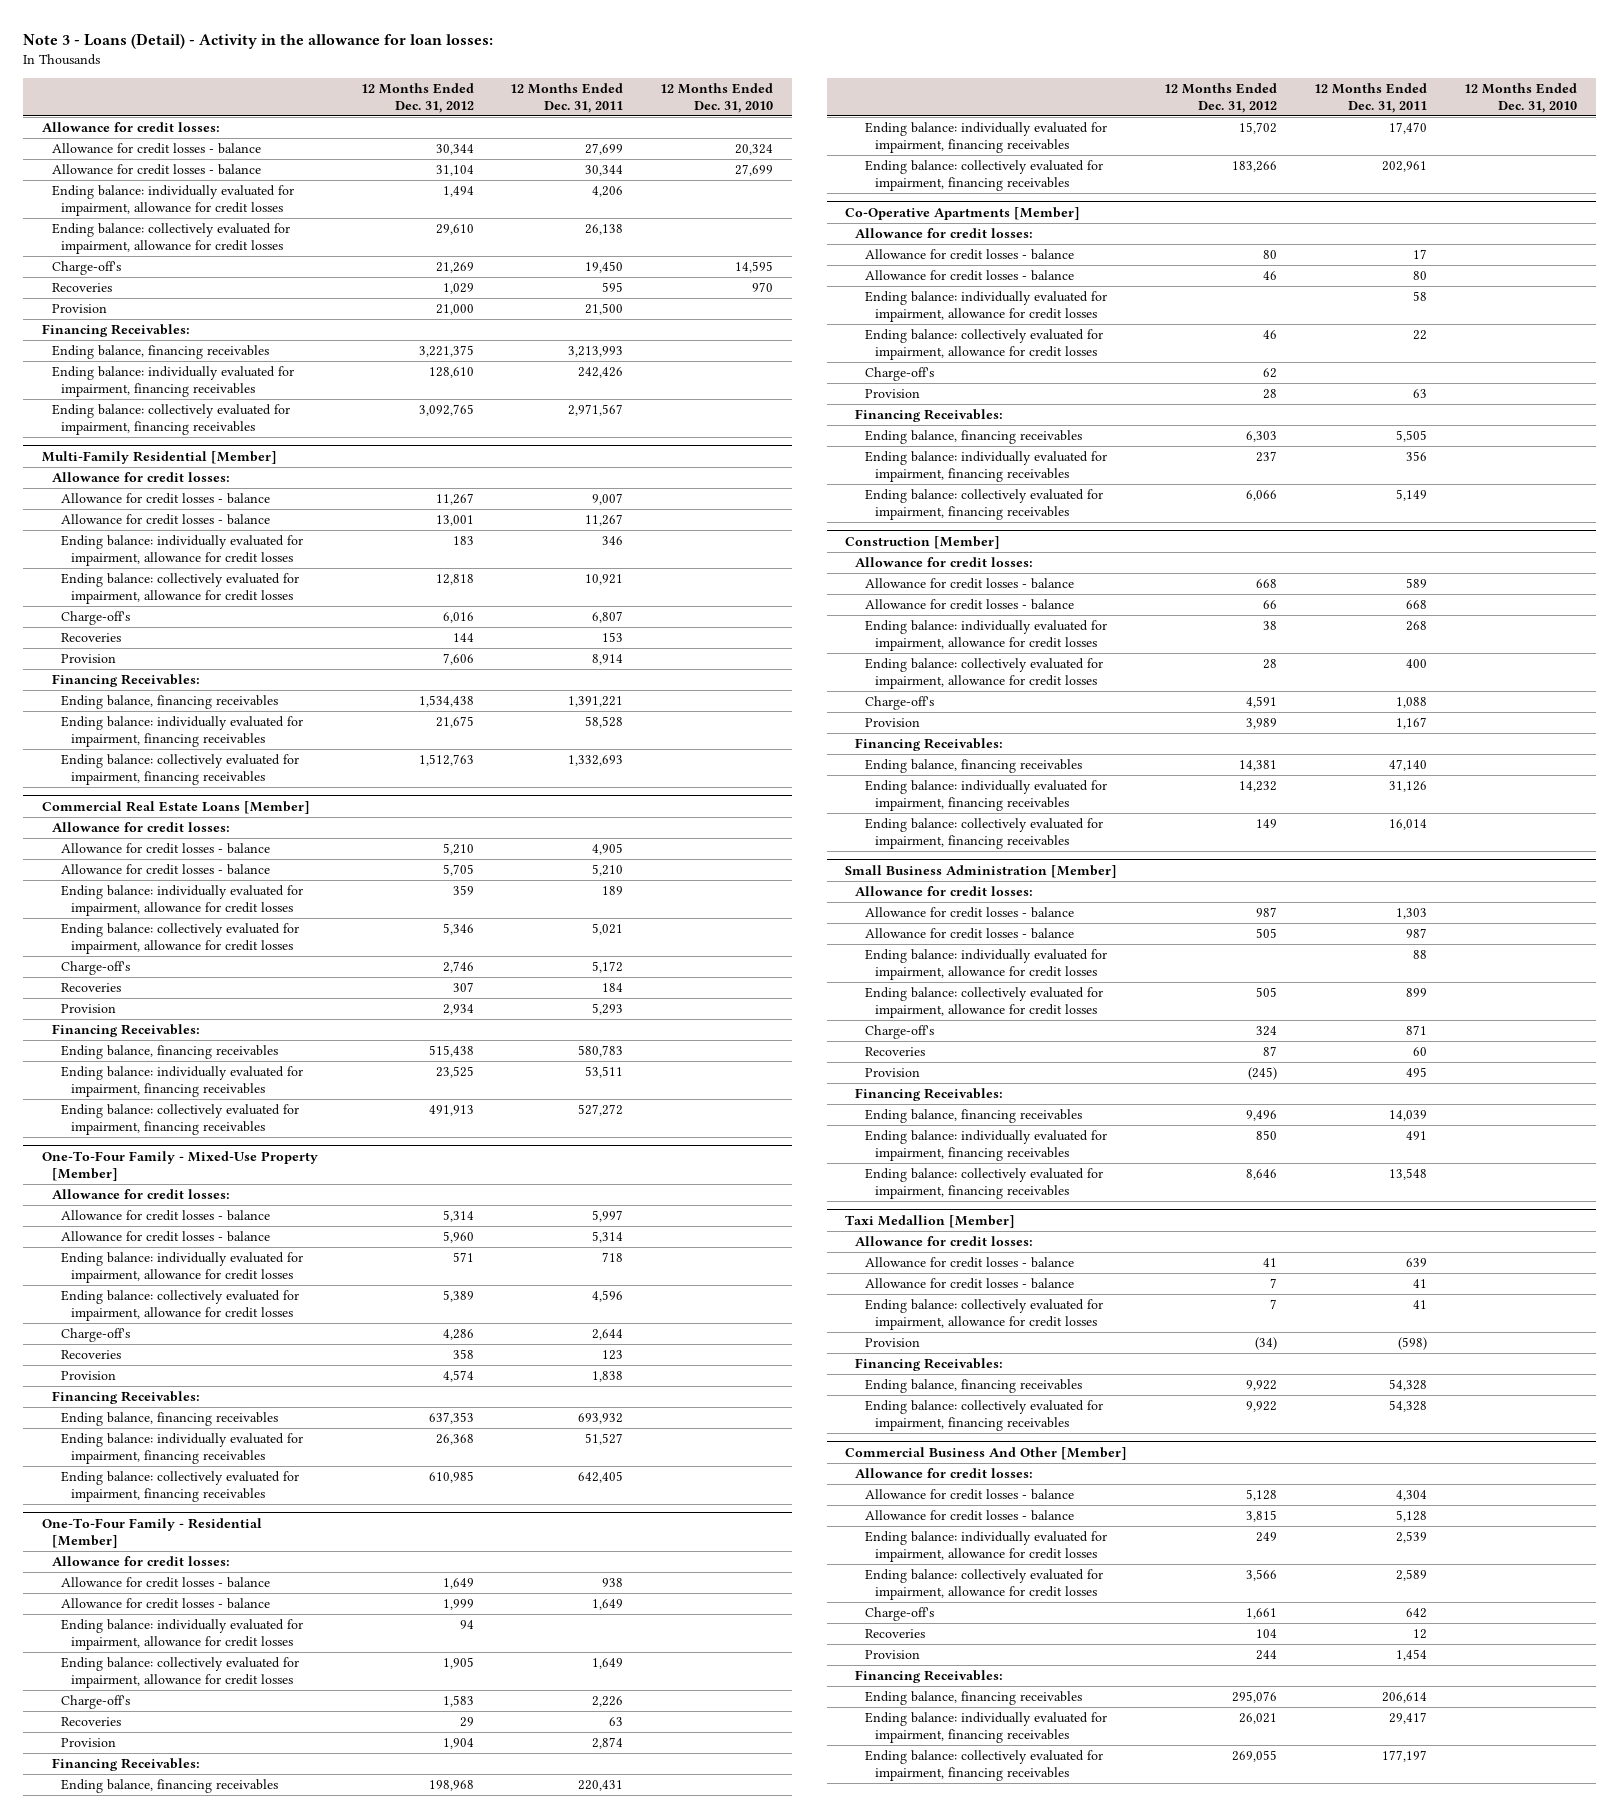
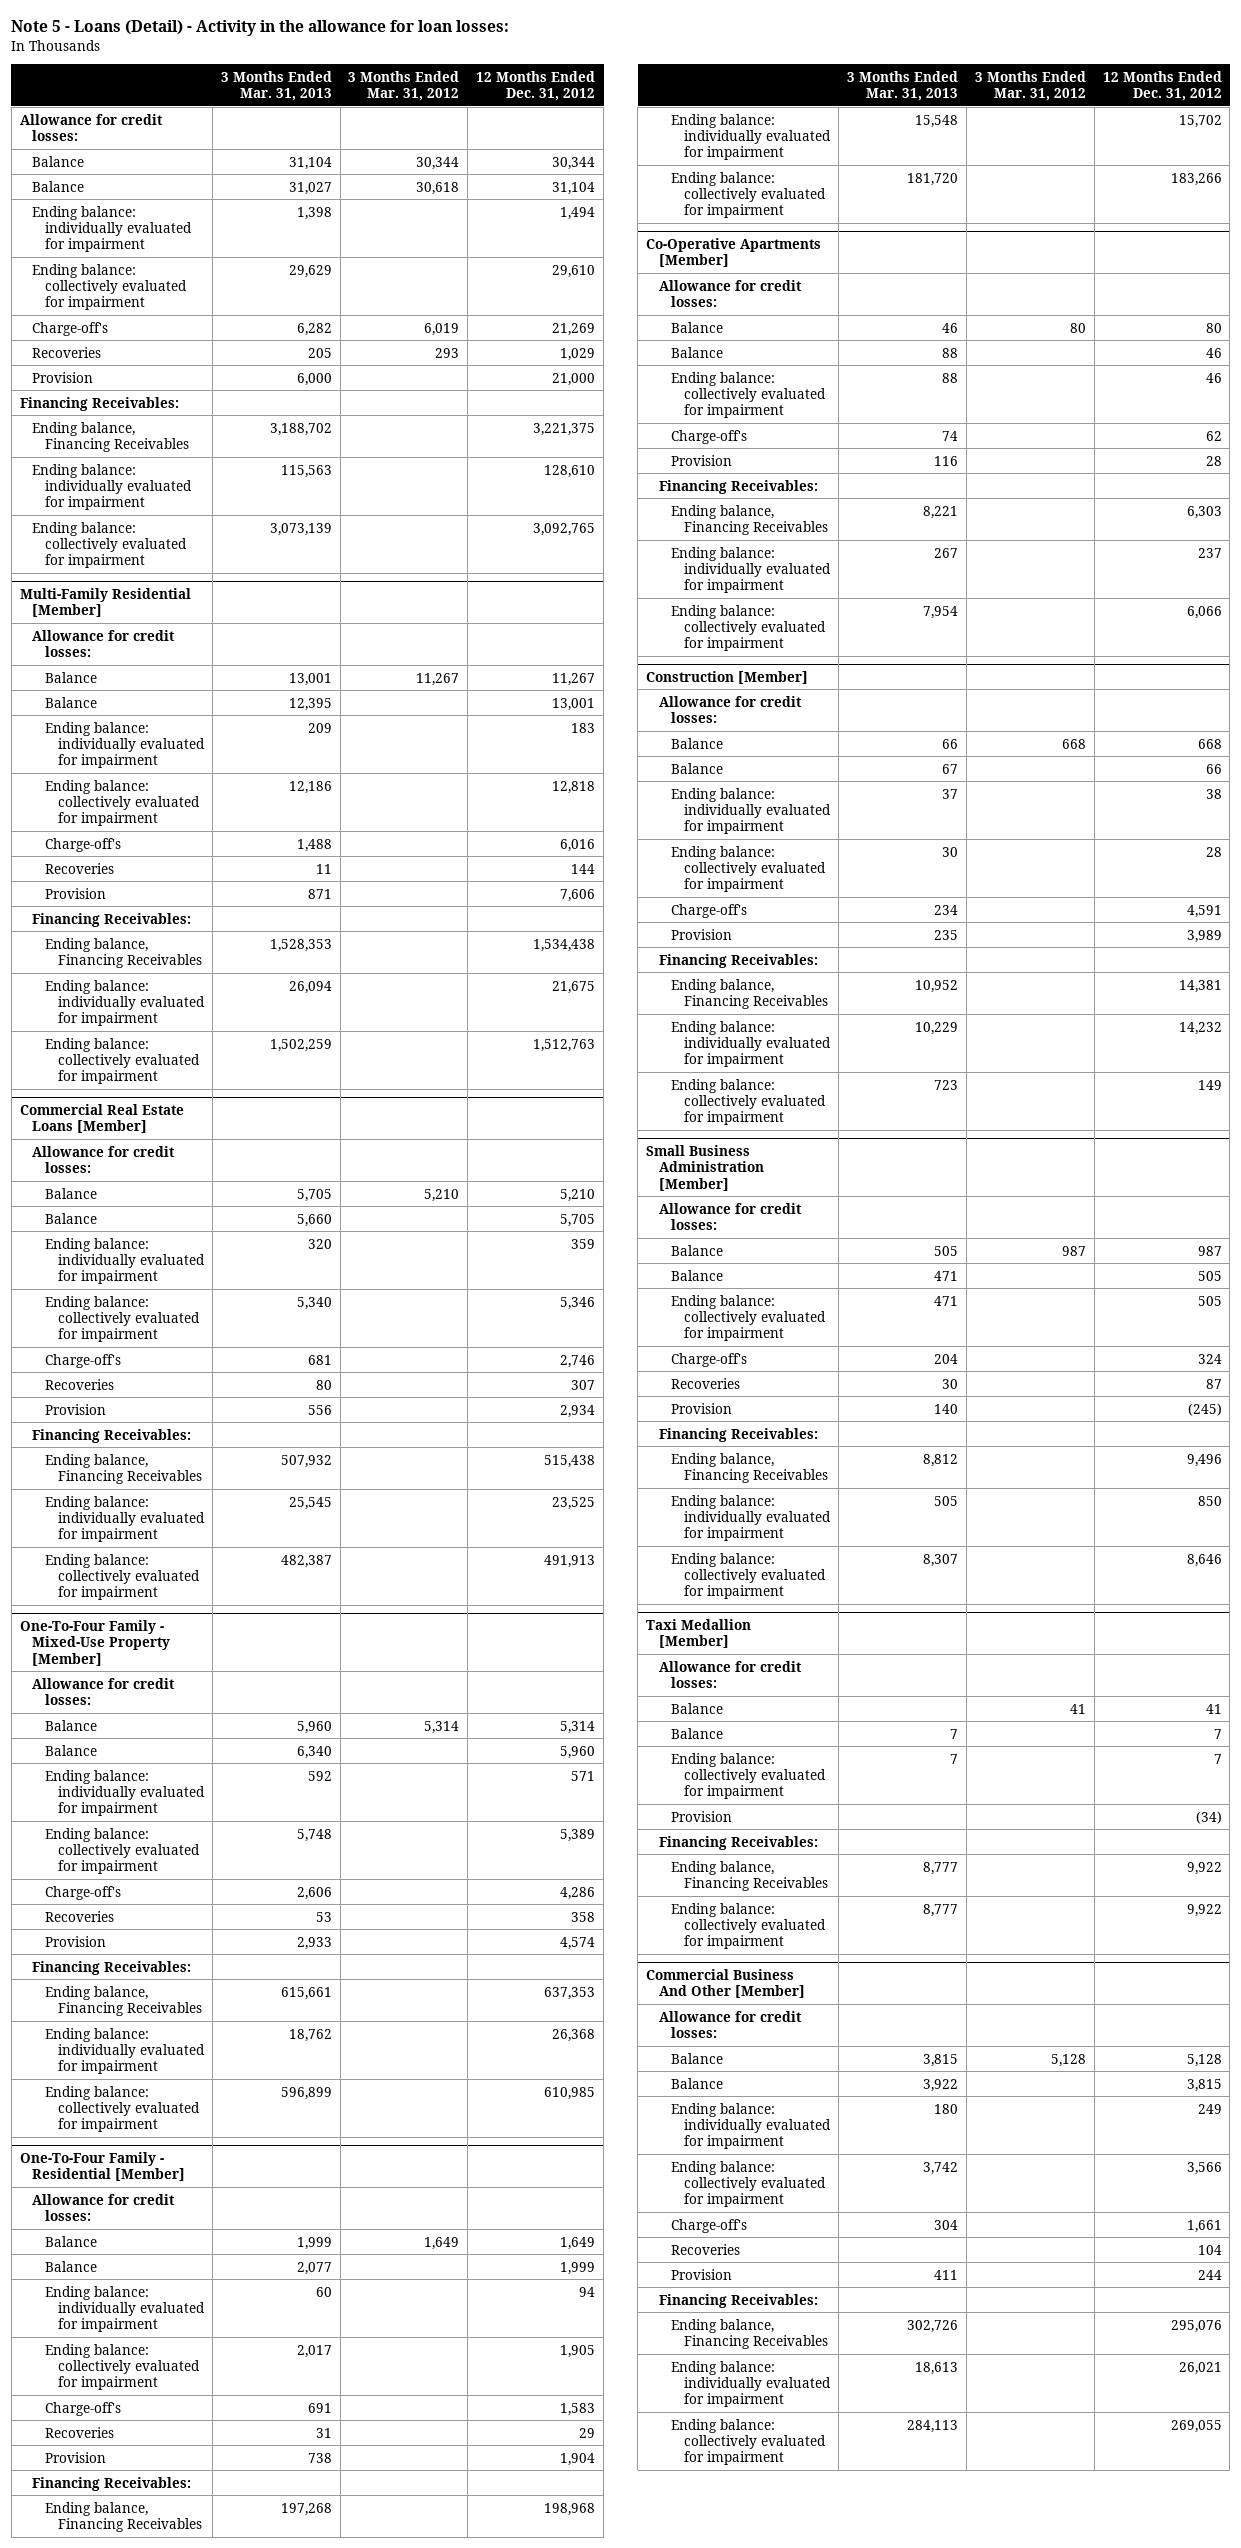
[23,32,494,49] Note 3 - Loans (Detail) - Activity in the allowance for loan losses: -> [11,20,510,37] Note 5 - Loans (Detail) - Activity in the allowance for loan losses:
[510,82,624,113] 12 Months Ended Dec. 31, 2011 -> none
[660,82,774,113] 12 Months Ended Dec. 31, 2010 -> none
none -> [220,70,332,102] 3 Months Ended Mar. 31, 2013
none -> [348,70,460,102] 3 Months Ended Mar. 31, 2012
[51,143,261,155] Allowance for credit losses - balance -> [32,155,85,167] Balance
[51,164,261,176] Allowance for credit losses - balance -> [32,180,85,192] Balance
[51,185,294,217] Ending balance: individually evaluated for impairment, allowance for credit losses -> [32,205,193,253] Ending balance: individually evaluated for impairment
[51,223,290,255] Ending balance: collectively evaluated for impairment, allowance for credit losses -> [32,263,188,311] Ending balance: collectively evaluated for impairment
[51,345,269,360] Ending balance, financing receivables -> [32,421,190,452] Ending balance, Financing Receivables
[51,366,294,398] Ending balance: individually evaluated for impairment, financing receivables -> [32,463,193,511] Ending balance: individually evaluated for impairment
[51,404,290,436] Ending balance: collectively evaluated for impairment, financing receivables -> [32,521,188,569] Ending balance: collectively evaluated for impairment
[61,493,271,505] Allowance for credit losses - balance -> [45,671,98,683] Balance
[61,514,271,526] Allowance for credit losses - balance -> [45,696,98,708] Balance
[61,535,304,567] Ending balance: individually evaluated for impairment, allowance for credit losses -> [45,721,205,769] Ending balance: individually evaluated for impairment
[61,573,300,605] Ending balance: collectively evaluated for impairment, allowance for credit losses -> [45,779,200,827] Ending balance: collectively evaluated for impairment
[61,695,279,710] Ending balance, financing receivables -> [45,937,202,968] Ending balance, Financing Receivables
[61,716,304,748] Ending balance: individually evaluated for impairment, financing receivables -> [45,979,205,1027] Ending balance: individually evaluated for impairment
[61,754,300,786] Ending balance: collectively evaluated for impairment, financing receivables -> [45,1037,200,1085] Ending balance: collectively evaluated for impairment
[61,843,271,855] Allowance for credit losses - balance -> [45,1187,98,1199] Balance
[61,864,271,876] Allowance for credit losses - balance -> [45,1212,98,1224] Balance
[61,885,304,917] Ending balance: individually evaluated for impairment, allowance for credit losses -> [45,1237,205,1285] Ending balance: individually evaluated for impairment
[61,923,300,955] Ending balance: collectively evaluated for impairment, allowance for credit losses -> [45,1295,200,1343] Ending balance: collectively evaluated for impairment
[61,1045,279,1060] Ending balance, financing receivables -> [45,1453,202,1484] Ending balance, Financing Receivables
[61,1066,304,1098] Ending balance: individually evaluated for impairment, financing receivables -> [45,1495,205,1543] Ending balance: individually evaluated for impairment
[61,1104,300,1136] Ending balance: collectively evaluated for impairment, financing receivables -> [45,1553,200,1601] Ending balance: collectively evaluated for impairment
[61,1210,271,1222] Allowance for credit losses - balance -> [45,1719,98,1731] Balance
[61,1231,271,1243] Allowance for credit losses - balance -> [45,1744,98,1756] Balance
[61,1252,304,1284] Ending balance: individually evaluated for impairment, allowance for credit losses -> [45,1769,205,1817] Ending balance: individually evaluated for impairment
[61,1290,300,1322] Ending balance: collectively evaluated for impairment, allowance for credit losses -> [45,1827,200,1875] Ending balance: collectively evaluated for impairment
[61,1412,279,1427] Ending balance, financing receivables -> [45,1985,202,2016] Ending balance, Financing Receivables
[61,1433,304,1465] Ending balance: individually evaluated for impairment, financing receivables -> [45,2027,205,2075] Ending balance: individually evaluated for impairment
[61,1471,300,1503] Ending balance: collectively evaluated for impairment, financing receivables -> [45,2085,200,2133] Ending balance: collectively evaluated for impairment
[61,1577,271,1589] Allowance for credit losses - balance -> [45,2235,98,2247] Balance
[61,1598,271,1610] Allowance for credit losses - balance -> [45,2260,98,2272] Balance
[61,1619,304,1651] Ending balance: individually evaluated for impairment, allowance for credit losses -> [45,2285,205,2333] Ending balance: individually evaluated for impairment
[61,1657,300,1689] Ending balance: collectively evaluated for impairment, allowance for credit losses -> [45,2343,200,2391] Ending balance: collectively evaluated for impairment
[61,1779,279,1794] Ending balance, financing receivables -> [45,2501,202,2532] Ending balance, Financing Receivables
[865,122,1108,154] Ending balance: individually evaluated for impairment, financing receivables -> [671,113,832,161] Ending balance: individually evaluated for impairment
[865,160,1104,192] Ending balance: collectively evaluated for impairment, financing receivables -> [671,171,827,219] Ending balance: collectively evaluated for impairment
[865,291,1108,323] Ending balance: individually evaluated for impairment, allowance for credit losses -> none
[865,249,1075,261] Allowance for credit losses - balance -> [671,321,724,333] Balance
[865,270,1075,282] Allowance for credit losses - balance -> [671,346,724,358] Balance
[865,329,1104,361] Ending balance: collectively evaluated for impairment, allowance for credit losses -> [671,371,827,419] Ending balance: collectively evaluated for impairment
[865,430,1083,445] Ending balance, financing receivables -> [671,504,829,535] Ending balance, Financing Receivables
[865,451,1108,483] Ending balance: individually evaluated for impairment, financing receivables -> [671,546,832,594] Ending balance: individually evaluated for impairment
[865,489,1104,521] Ending balance: collectively evaluated for impairment, financing receivables -> [671,604,827,652] Ending balance: collectively evaluated for impairment
[865,578,1075,590] Allowance for credit losses - balance -> [671,737,724,749] Balance
[865,599,1075,611] Allowance for credit losses - balance -> [671,762,724,774] Balance
[865,620,1108,652] Ending balance: individually evaluated for impairment, allowance for credit losses -> [671,787,832,835] Ending balance: individually evaluated for impairment
[865,658,1104,690] Ending balance: collectively evaluated for impairment, allowance for credit losses -> [671,845,827,893] Ending balance: collectively evaluated for impairment
[865,759,1083,774] Ending balance, financing receivables -> [671,978,829,1009] Ending balance, Financing Receivables
[865,780,1108,812] Ending balance: individually evaluated for impairment, financing receivables -> [671,1020,832,1068] Ending balance: individually evaluated for impairment
[865,818,1104,850] Ending balance: collectively evaluated for impairment, financing receivables -> [671,1078,827,1126] Ending balance: collectively evaluated for impairment
[865,949,1108,981] Ending balance: individually evaluated for impairment, allowance for credit losses -> none
[865,907,1075,919] Allowance for credit losses - balance -> [671,1244,724,1256] Balance
[865,928,1075,940] Allowance for credit losses - balance -> [671,1269,724,1281] Balance
[865,987,1104,1019] Ending balance: collectively evaluated for impairment, allowance for credit losses -> [671,1294,827,1342] Ending balance: collectively evaluated for impairment
[865,1109,1083,1124] Ending balance, financing receivables -> [671,1452,829,1483] Ending balance, Financing Receivables
[865,1130,1108,1162] Ending balance: individually evaluated for impairment, financing receivables -> [671,1494,832,1542] Ending balance: individually evaluated for impairment
[865,1168,1104,1200] Ending balance: collectively evaluated for impairment, financing receivables -> [671,1552,827,1600] Ending balance: collectively evaluated for impairment
[865,1257,1075,1269] Allowance for credit losses - balance -> [671,1702,724,1714] Balance
[865,1278,1075,1290] Allowance for credit losses - balance -> [671,1727,724,1739] Balance
[865,1299,1104,1331] Ending balance: collectively evaluated for impairment, allowance for credit losses -> [671,1752,827,1800] Ending balance: collectively evaluated for impairment
[865,1379,1083,1394] Ending balance, financing receivables -> [671,1860,829,1891] Ending balance, Financing Receivables
[865,1400,1104,1432] Ending balance: collectively evaluated for impairment, financing receivables -> [671,1902,827,1950] Ending balance: collectively evaluated for impairment
[865,1489,1075,1501] Allowance for credit losses - balance -> [671,2052,724,2064] Balance
[865,1510,1075,1522] Allowance for credit losses - balance -> [671,2077,724,2089] Balance
[865,1531,1108,1563] Ending balance: individually evaluated for impairment, allowance for credit losses -> [671,2102,832,2150] Ending balance: individually evaluated for impairment
[865,1569,1104,1601] Ending balance: collectively evaluated for impairment, allowance for credit losses -> [671,2160,827,2208] Ending balance: collectively evaluated for impairment
[865,1691,1083,1706] Ending balance, financing receivables -> [671,2318,829,2349] Ending balance, Financing Receivables
[865,1712,1108,1744] Ending balance: individually evaluated for impairment, financing receivables -> [671,2360,832,2408] Ending balance: individually evaluated for impairment
[865,1750,1104,1782] Ending balance: collectively evaluated for impairment, financing receivables -> [671,2418,827,2466] Ending balance: collectively evaluated for impairment

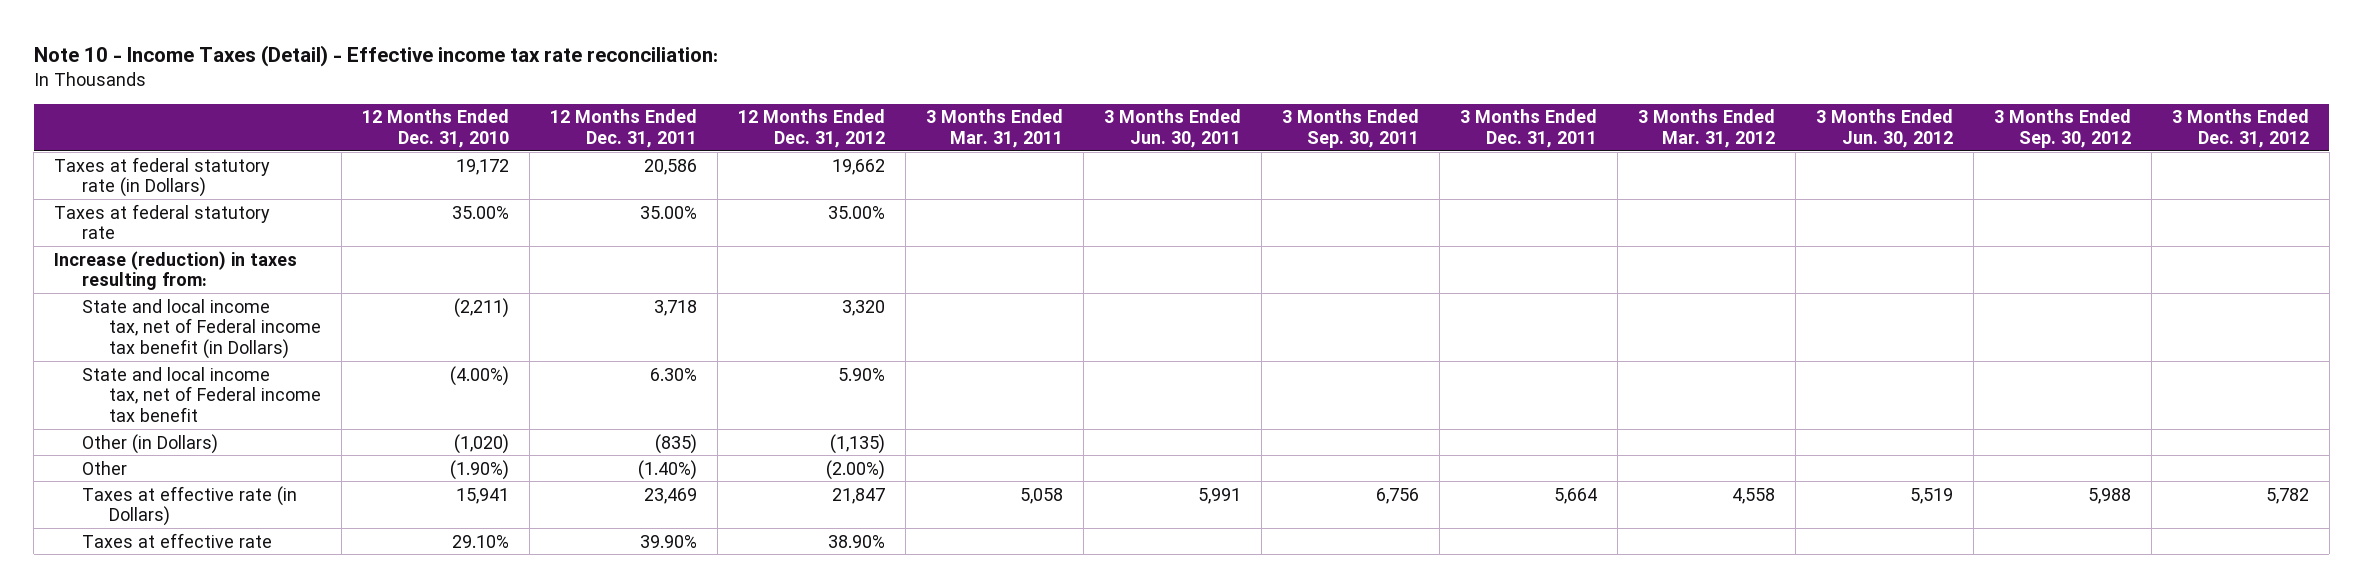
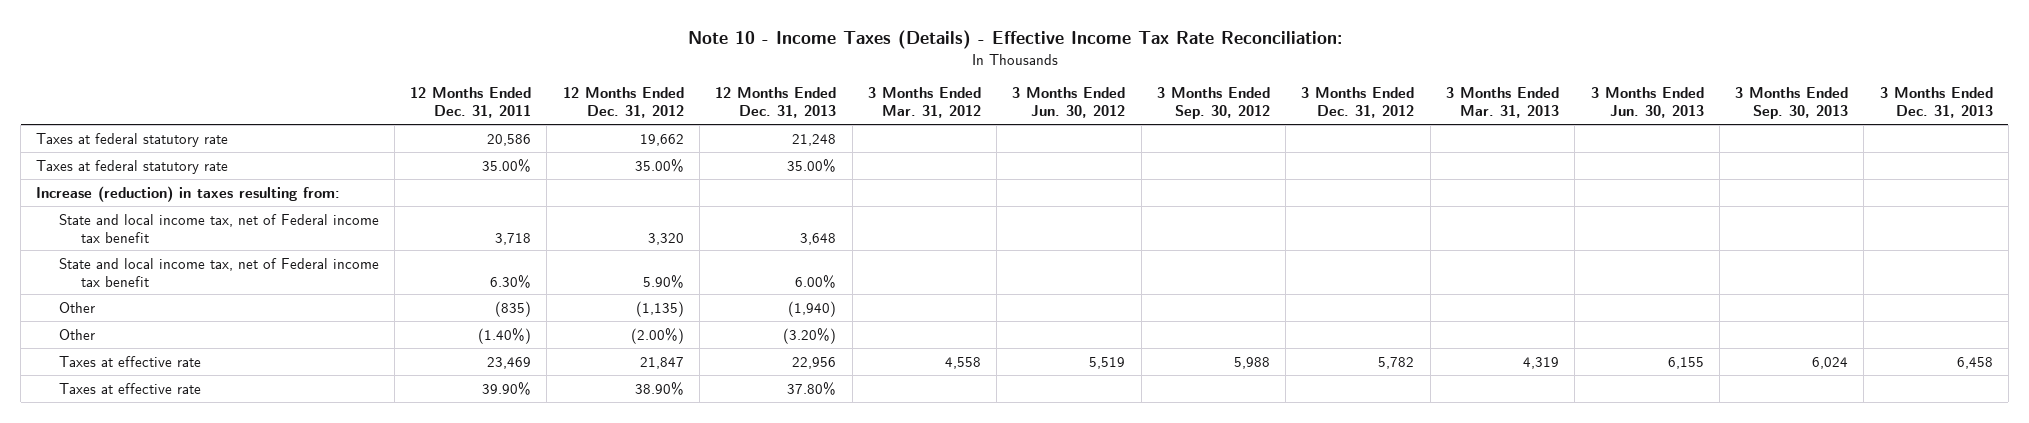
[33,44,718,67] Note 10 - Income Taxes (Detail) - Effective income tax rate reconciliation: -> [687,30,1342,50] Note 10 - Income Taxes (Details) - Effective Income Tax Rate Reconciliation:
[362,109,510,148] 12 Months Ended Dec. 31, 2010 -> none
[926,109,1064,148] 3 Months Ended Mar. 31, 2011 -> none
[1104,109,1242,148] 3 Months Ended Jun. 30, 2011 -> none
[1282,109,1420,148] 3 Months Ended Sep. 30, 2011 -> none
[1460,109,1598,148] 3 Months Ended Dec. 31, 2011 -> none
none -> [715,87,837,119] 12 Months Ended Dec. 31, 2013
none -> [1446,87,1560,119] 3 Months Ended Mar. 31, 2013
none -> [1590,87,1704,119] 3 Months Ended Jun. 30, 2013
none -> [1735,87,1849,120] 3 Months Ended Sep. 30, 2013
none -> [1879,87,1993,119] 3 Months Ended Dec. 31, 2013
[54,156,271,198] Taxes at federal statutory rate (in Dollars) -> [36,132,229,147] Taxes at federal statutory rate
[81,298,322,359] State and local income tax, net of Federal income tax benefit (in Dollars) -> [58,213,379,243] State and local income tax, net of Federal income tax benefit
[81,433,218,454] Other (in Dollars) -> [58,301,95,313] Other
[81,485,297,527] Taxes at effective rate (in Dollars) -> [58,355,201,367] Taxes at effective rate

